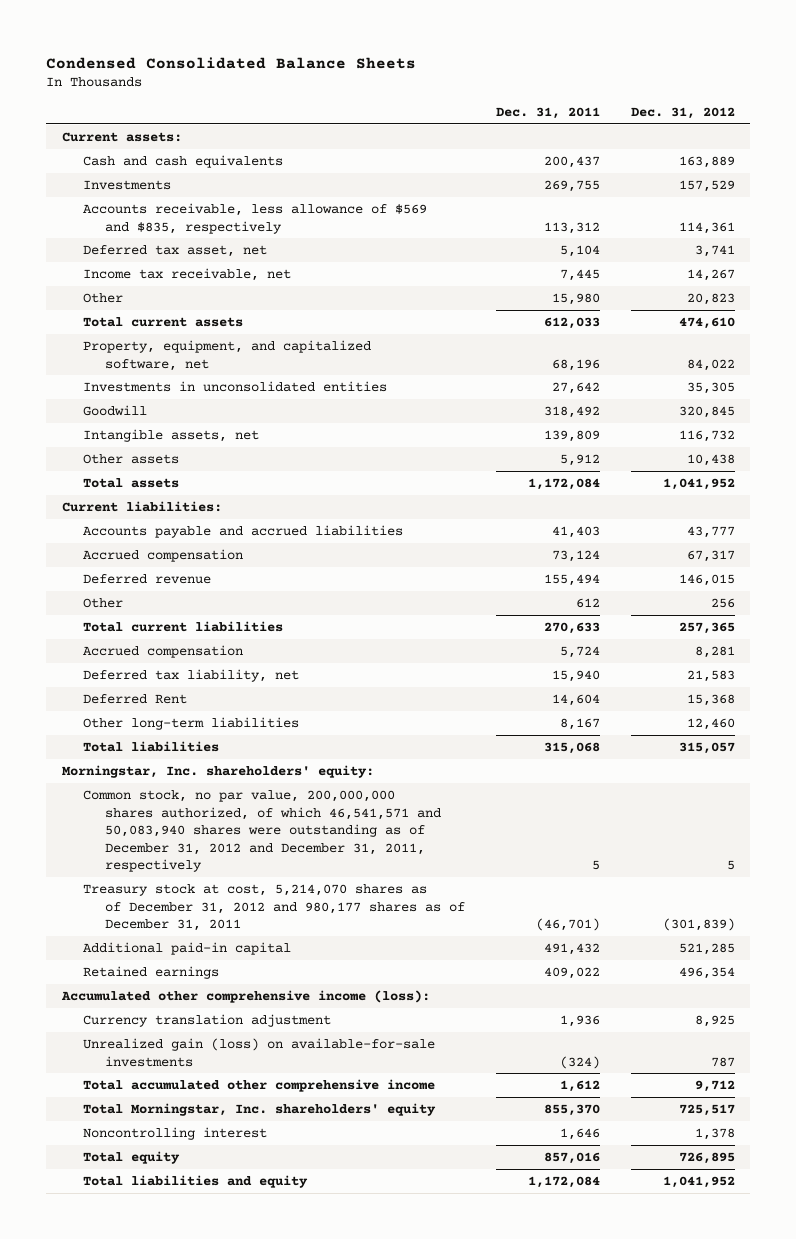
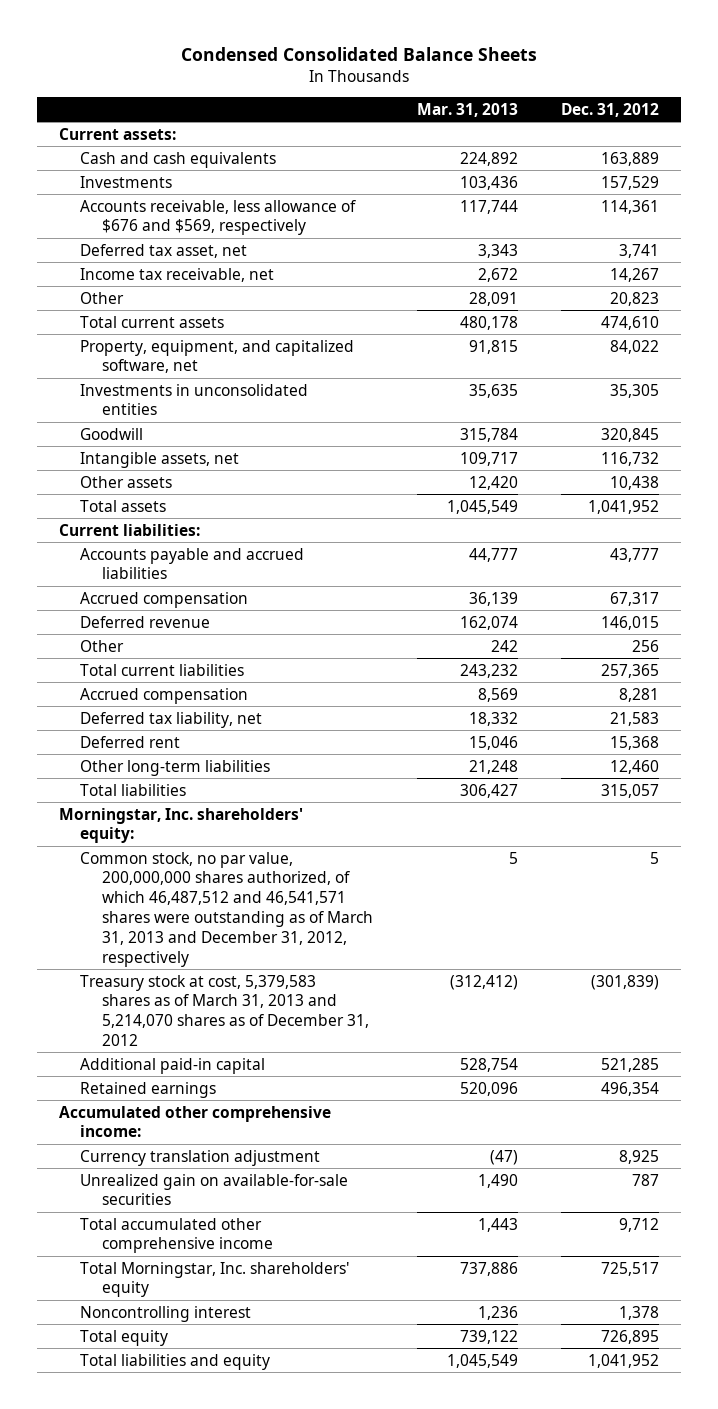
[495,107,600,120] Dec. 31, 2011 -> none
none -> [416,102,518,117] Mar. 31, 2013
[83,202,428,234] Accounts receivable, less allowance of $569 and $835, respectively -> [80,199,357,236] Accounts receivable, less allowance of $676 and $569, respectively
[83,693,188,704] Deferred Rent -> [80,735,181,748] Deferred rent
[83,789,441,873] Common stock, no par value, 200,000,000 shares authorized, of which 46,541,571 and 50,083,940 shares were outstanding as of December 31, 2012 and December 31, 2011, respectively -> [80,851,374,967] Common stock, no par value, 200,000,000 shares authorized, of which 46,487,512 and 46,541,571 shares were outstanding as of March 31, 2013 and December 31, 2012, respectively
[83,883,465,932] Treasury stock at cost, 5,214,070 shares as of December 31, 2012 and 980,177 shares as of December 31, 2011 -> [80,974,370,1046] Treasury stock at cost, 5,379,583 shares as of March 31, 2013 and 5,214,070 shares as of December 31, 2012
[60,989,430,1003] Accumulated other comprehensive income (loss): -> [58,1105,331,1138] Accumulated other comprehensive income:
[83,1037,436,1067] Unrealized gain (loss) on available-for-sale investments -> [80,1173,349,1206] Unrealized gain on available-for-sale securities

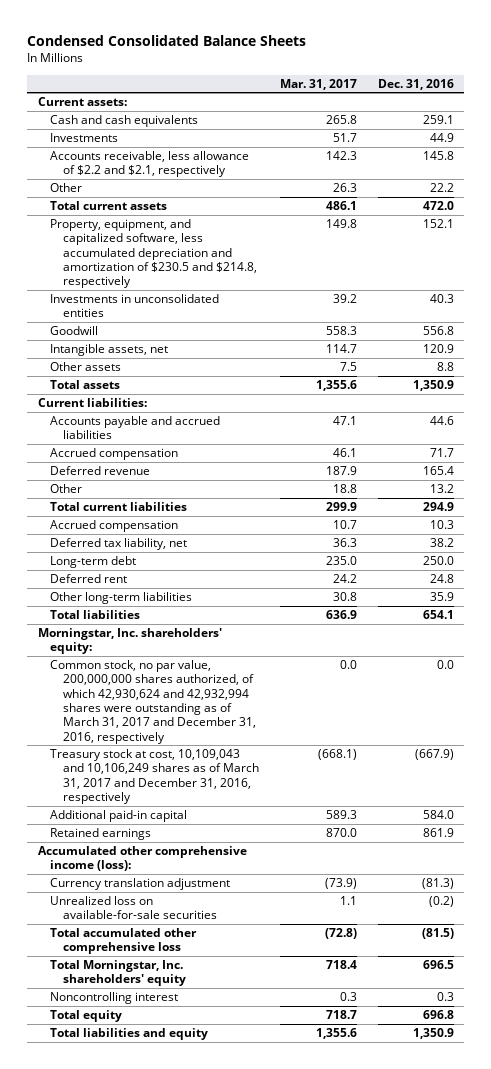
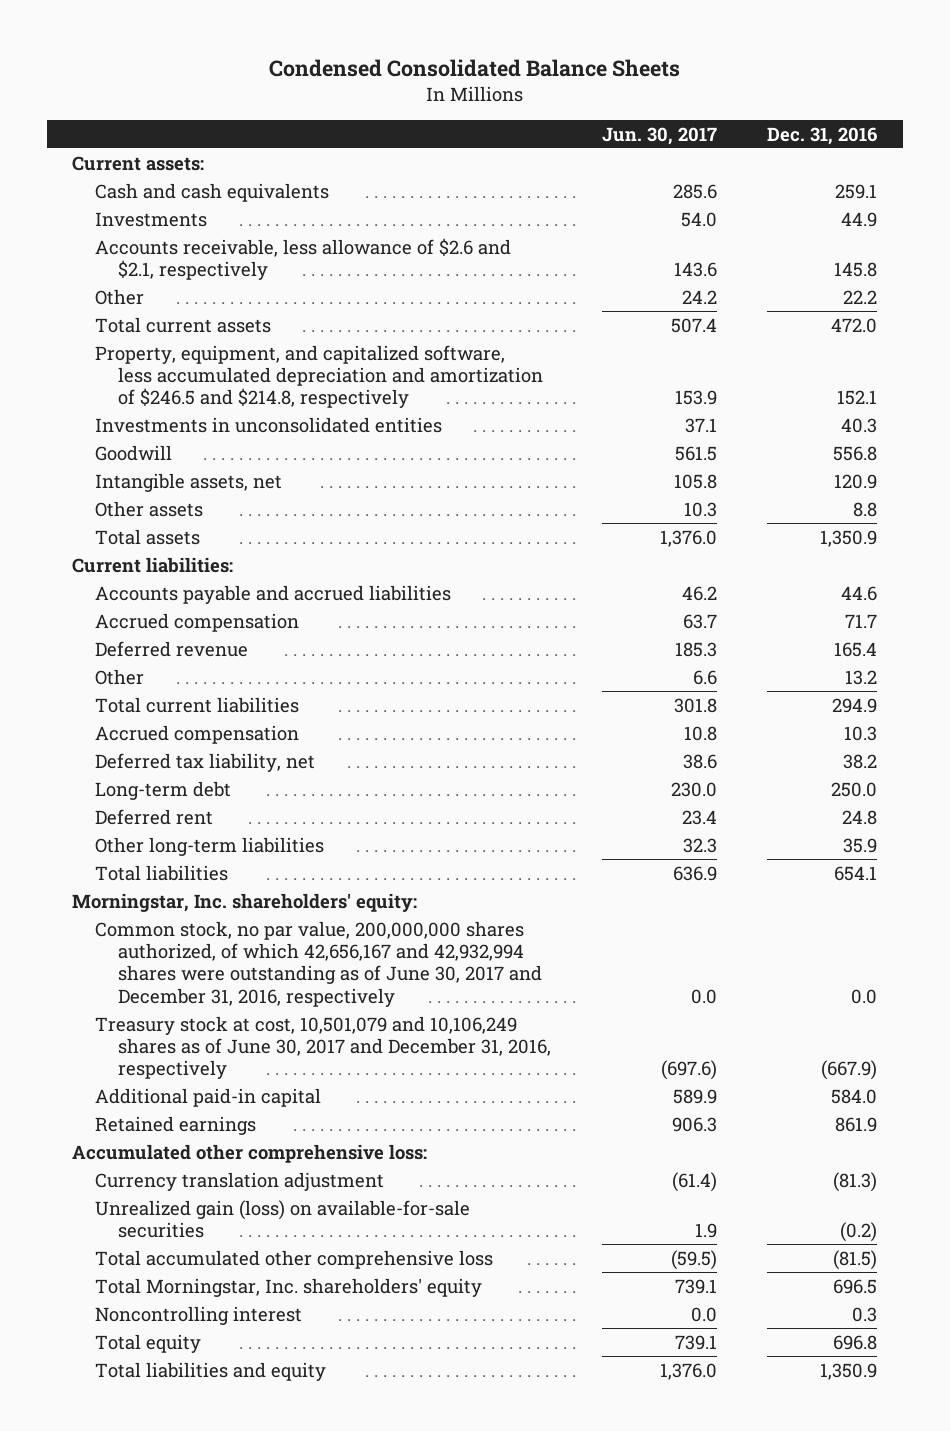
[279,78,357,90] Mar. 31, 2017 -> none
none -> [601,126,717,145] Jun. 30, 2017
[50,151,250,178] Accounts receivable, less allowance of $2.2 and $2.1, respectively -> [95,237,512,280] Accounts receivable, less allowance of $2.6 and $2.1, respectively
[50,219,258,289] Property, equipment, and capitalized software, less accumulated depreciation and amortization of $230.5 and $214.8, respectively -> [95,344,543,409] Property, equipment, and capitalized software, less accumulated depreciation and amortization of $246.5 and $214.8, respectively
[50,660,257,744] Common stock, no par value, 200,000,000 shares authorized, of which 42,930,624 and 42,932,994 shares were outstanding as of March 31, 2017 and December 31, 2016, respectively -> [95,920,542,1007] Common stock, no par value, 200,000,000 shares authorized, of which 42,656,167 and 42,932,994 shares were outstanding as of June 30, 2017 and December 31, 2016, respectively
[50,749,260,804] Treasury stock at cost, 10,109,043 and 10,106,249 shares as of March 31, 2017 and December 31, 2016, respectively -> [95,1015,551,1080] Treasury stock at cost, 10,501,079 and 10,106,249 shares as of June 30, 2017 and December 31, 2016, respectively
[37,846,247,872] Accumulated other comprehensive income (loss): -> [72,1143,428,1163] Accumulated other comprehensive loss:
[50,896,218,920] Unrealized loss on available-for-sale securities -> [95,1199,471,1238] Unrealized gain (loss) on available-for-sale securities

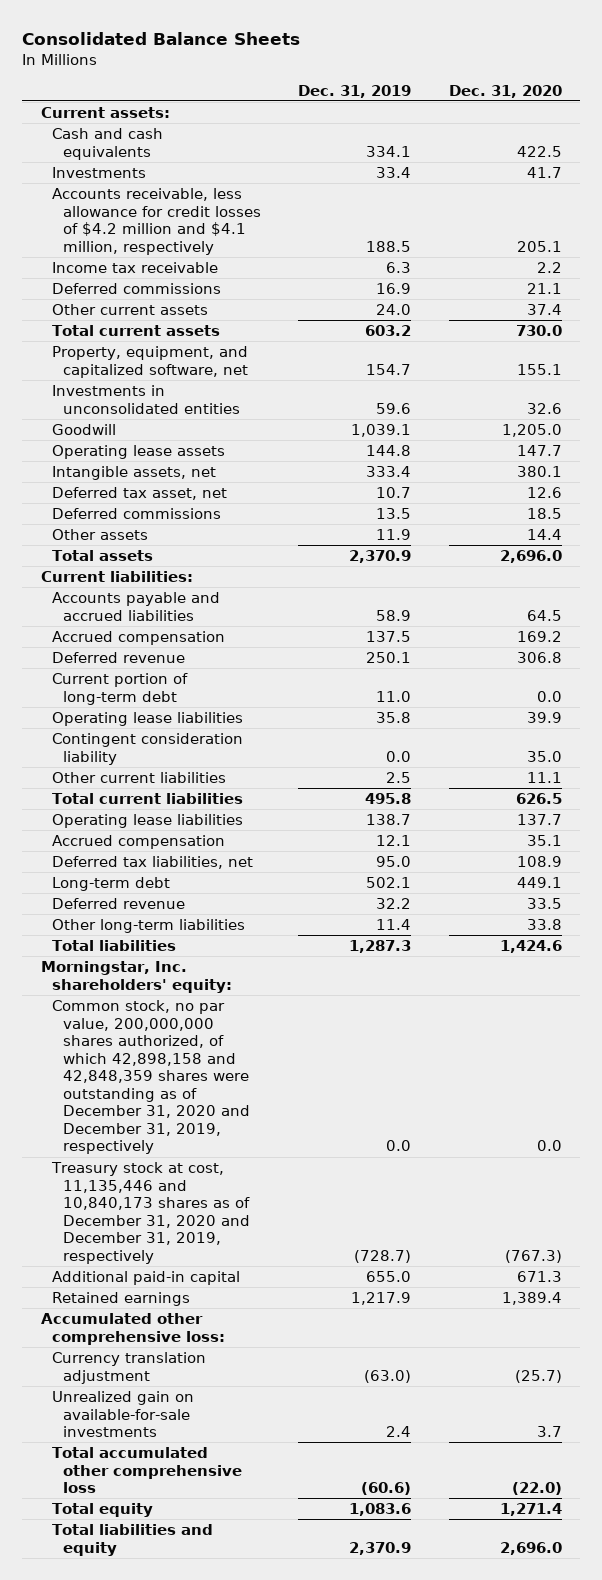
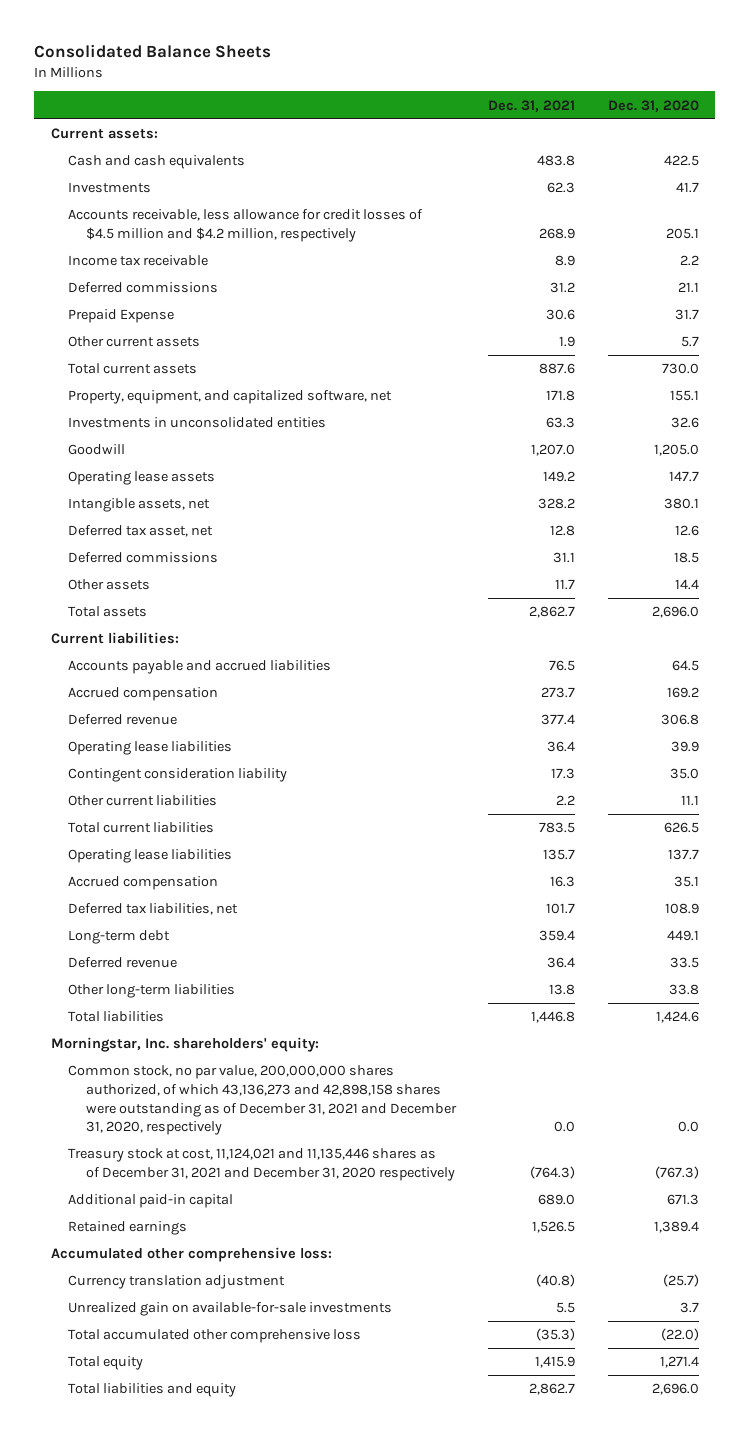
[298,84,412,98] Dec. 31, 2019 -> none
none -> [488,99,576,112] Dec. 31, 2021
[51,188,261,255] Accounts receivable, less allowance for credit losses of $4.2 million and $4.1 million, respectively -> [68,209,424,242] Accounts receivable, less allowance for credit losses of $4.5 million and $4.2 million, respectively
none -> [68,309,175,324] Prepaid Expense
[526,304,562,316] 37.4 -> [680,336,699,348] 5.7
[51,673,188,705] Current portion of long-term debt -> none
[51,1000,250,1155] Common stock, no par value, 200,000,000 shares authorized, of which 42,898,158 and 42,848,359 shares were outstanding as of December 31, 2020 and December 31, 2019, respectively -> [68,1065,458,1136] Common stock, no par value, 200,000,000 shares authorized, of which 43,136,273 and 42,898,158 shares were outstanding as of December 31, 2021 and December 31, 2020, respectively
[50,1162,250,1264] Treasury stock at cost, 11,135,446 and 10,840,173 shares as of December 31, 2020 and December 31, 2019, respectively -> [68,1148,456,1181] Treasury stock at cost, 11,124,021 and 11,135,446 shares as of December 31, 2021 and December 31, 2020 respectively

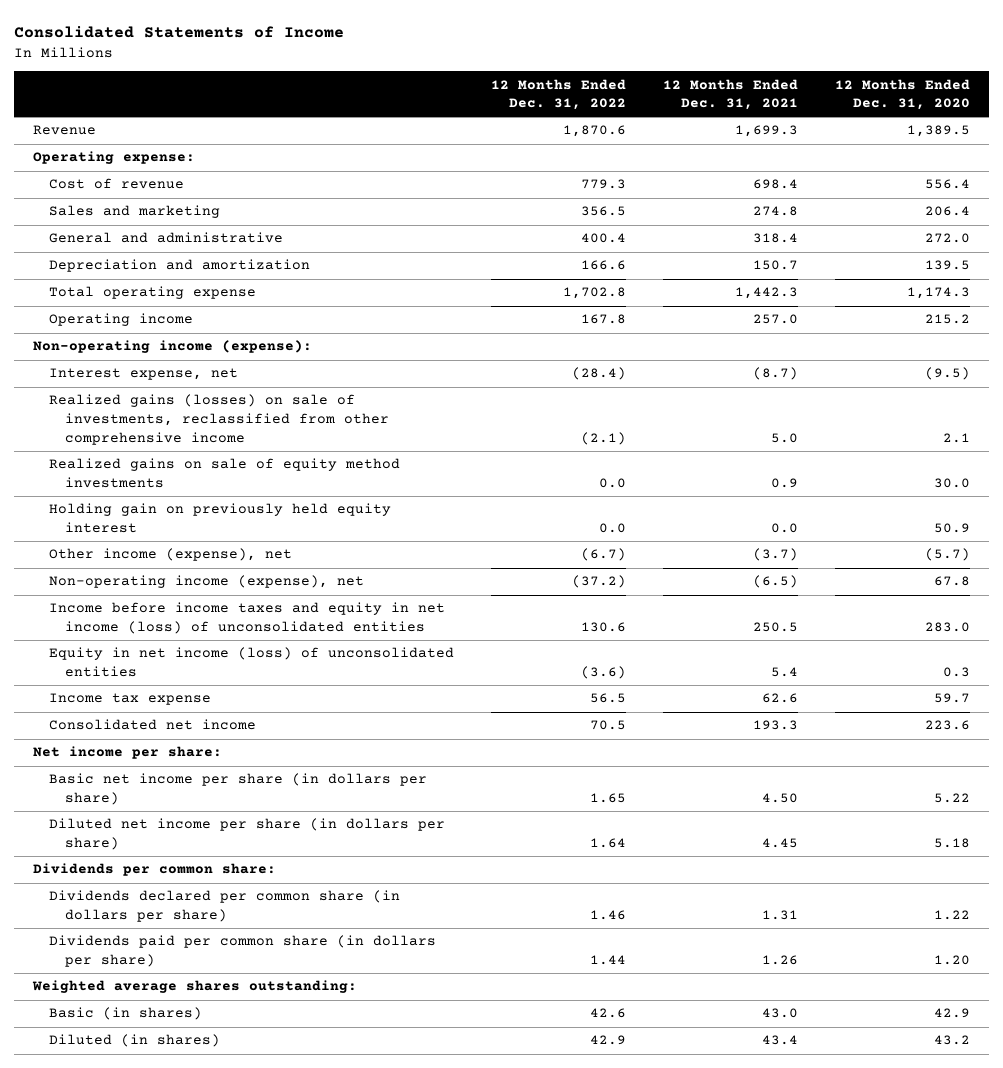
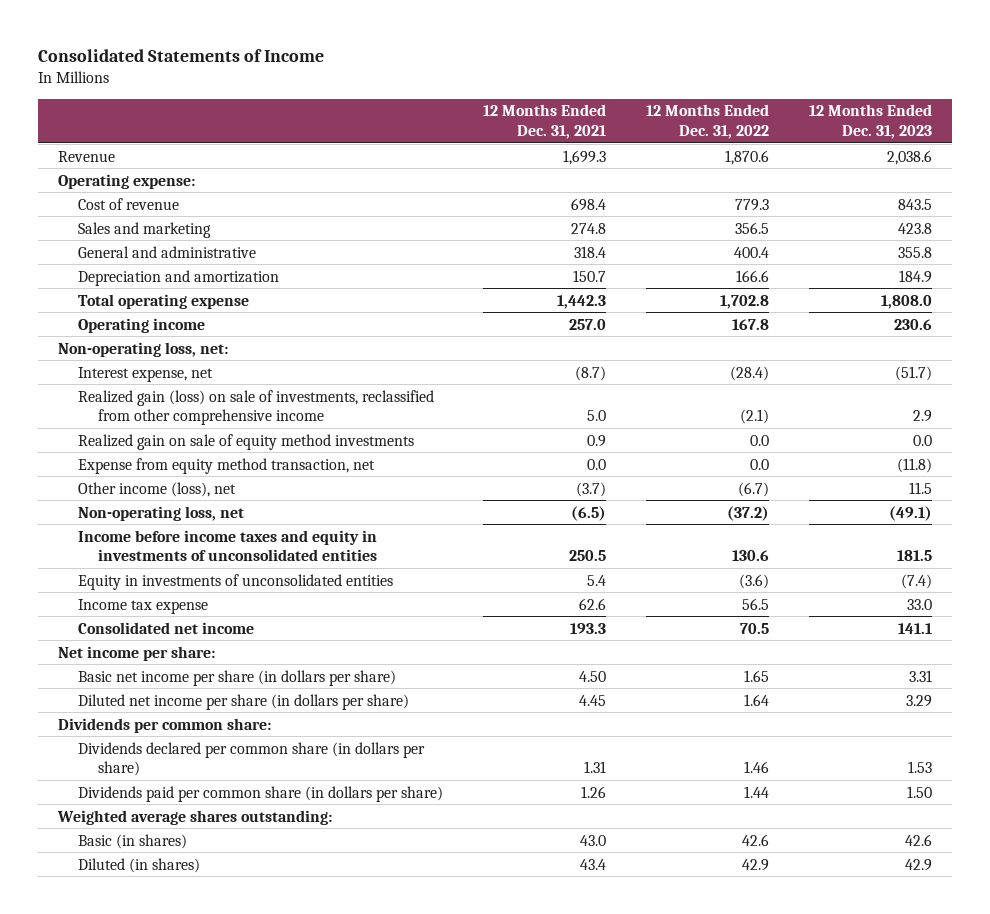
[834,78,970,111] 12 Months Ended Dec. 31, 2020 -> none
none -> [809,104,933,139] 12 Months Ended Dec. 31, 2023
[33,340,313,354] Non-operating income (expense): -> [58,341,229,357] Non-operating loss, net:
[48,503,391,534] Holding gain on previously held equity interest -> none
[48,394,389,445] Realized gains (losses) on sale of investments, reclassified from other comprehensive income -> [77,389,434,425] Realized gain (loss) on sale of investments, reclassified from other comprehensive income
[48,458,400,489] Realized gains on sale of equity method investments -> [77,433,414,450] Realized gain on sale of equity method investments
none -> [77,457,375,474] Expense from equity method transaction, net
[48,548,292,562] Other income (expense), net -> [77,481,236,497] Other income (loss), net
[48,575,364,589] Non-operating income (expense), net -> [77,505,244,521] Non-operating loss, net
[48,602,445,635] Income before income taxes and equity in net income (loss) of unconsolidated entities -> [77,529,377,561] Income before income taxes and equity in investments of unconsolidated entities
[48,647,454,678] Equity in net income (loss) of unconsolidated entities -> [77,573,393,590] Equity in investments of unconsolidated entities

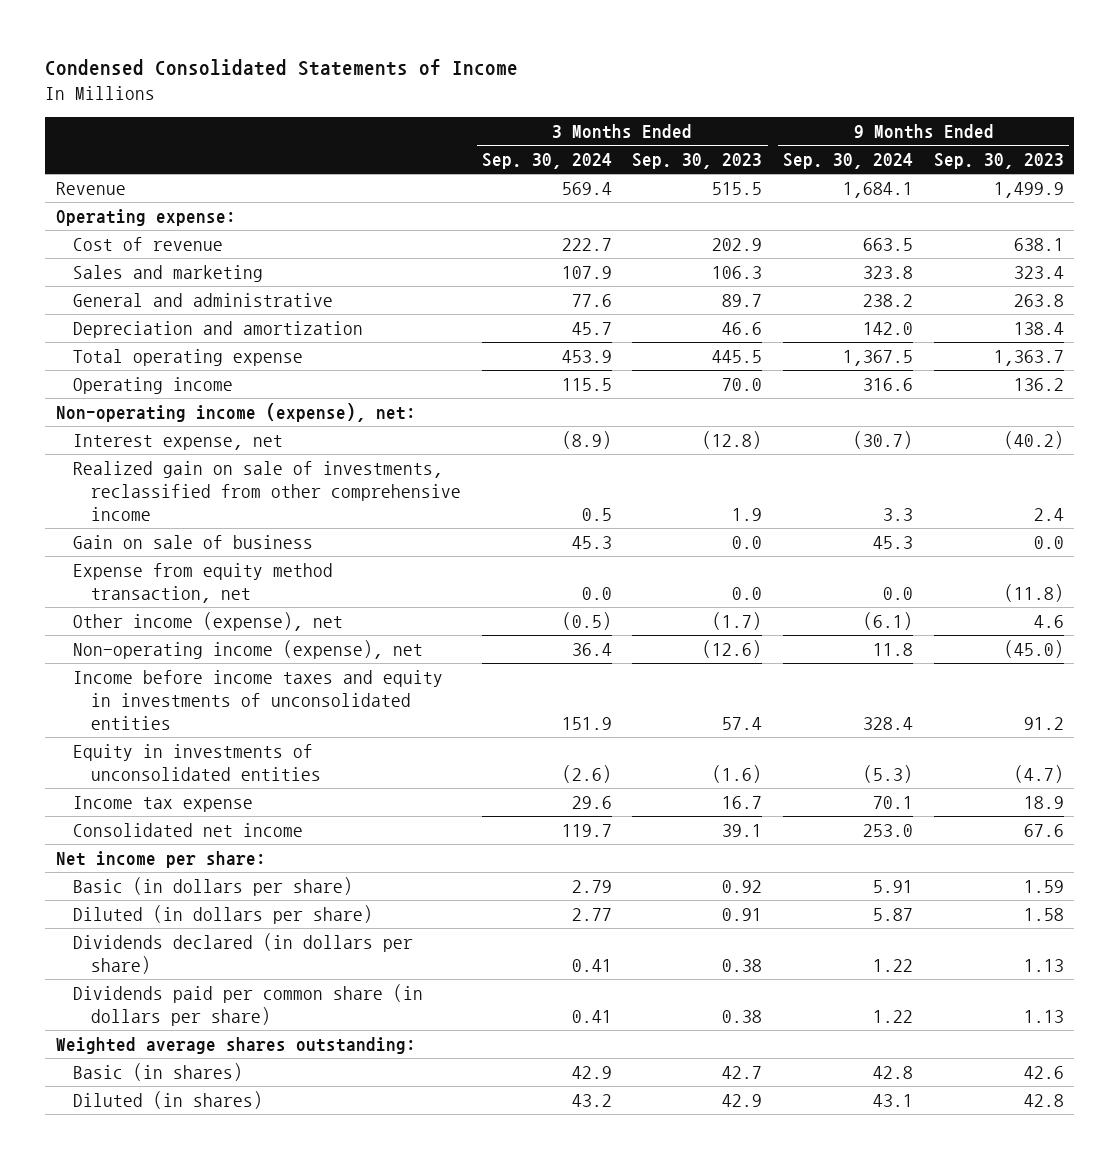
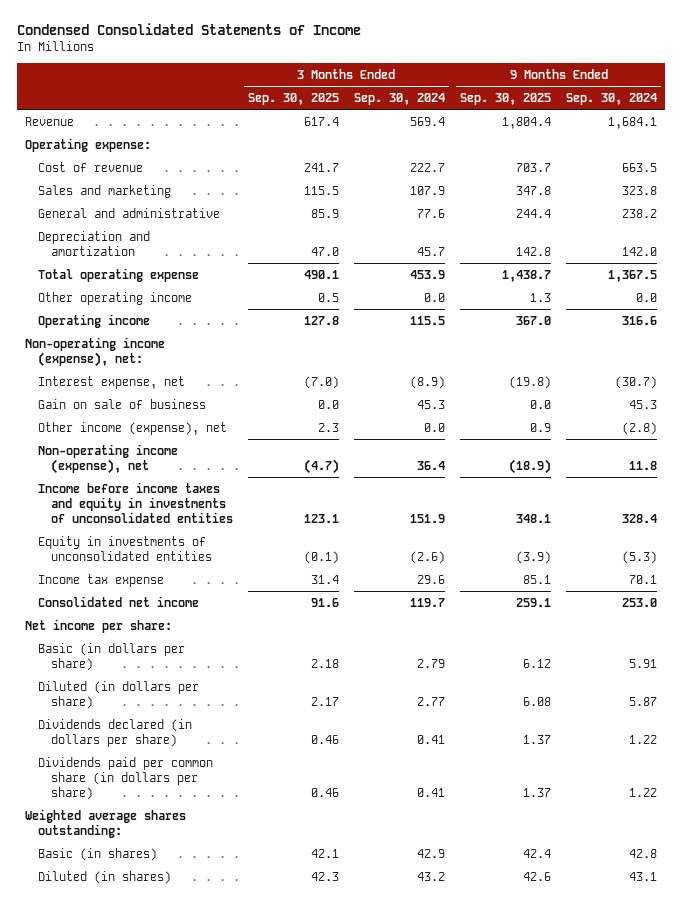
[632,153,763,170] Sep. 30, 2023 -> none
[933,153,1064,170] Sep. 30, 2023 -> none
none -> [247,92,339,105] Sep. 30, 2025
none -> [460,92,552,105] Sep. 30, 2025
none -> [37,291,192,305] Other operating income
[73,460,462,521] Realized gain on sale of investments, reclassified from other comprehensive income -> none
[73,562,334,603] Expense from equity method transaction, net -> none
[561,611,612,630] (0.5) -> [424,422,446,432] 0.0
[863,611,914,630] (6.1) -> [622,421,658,435] (2.8)

